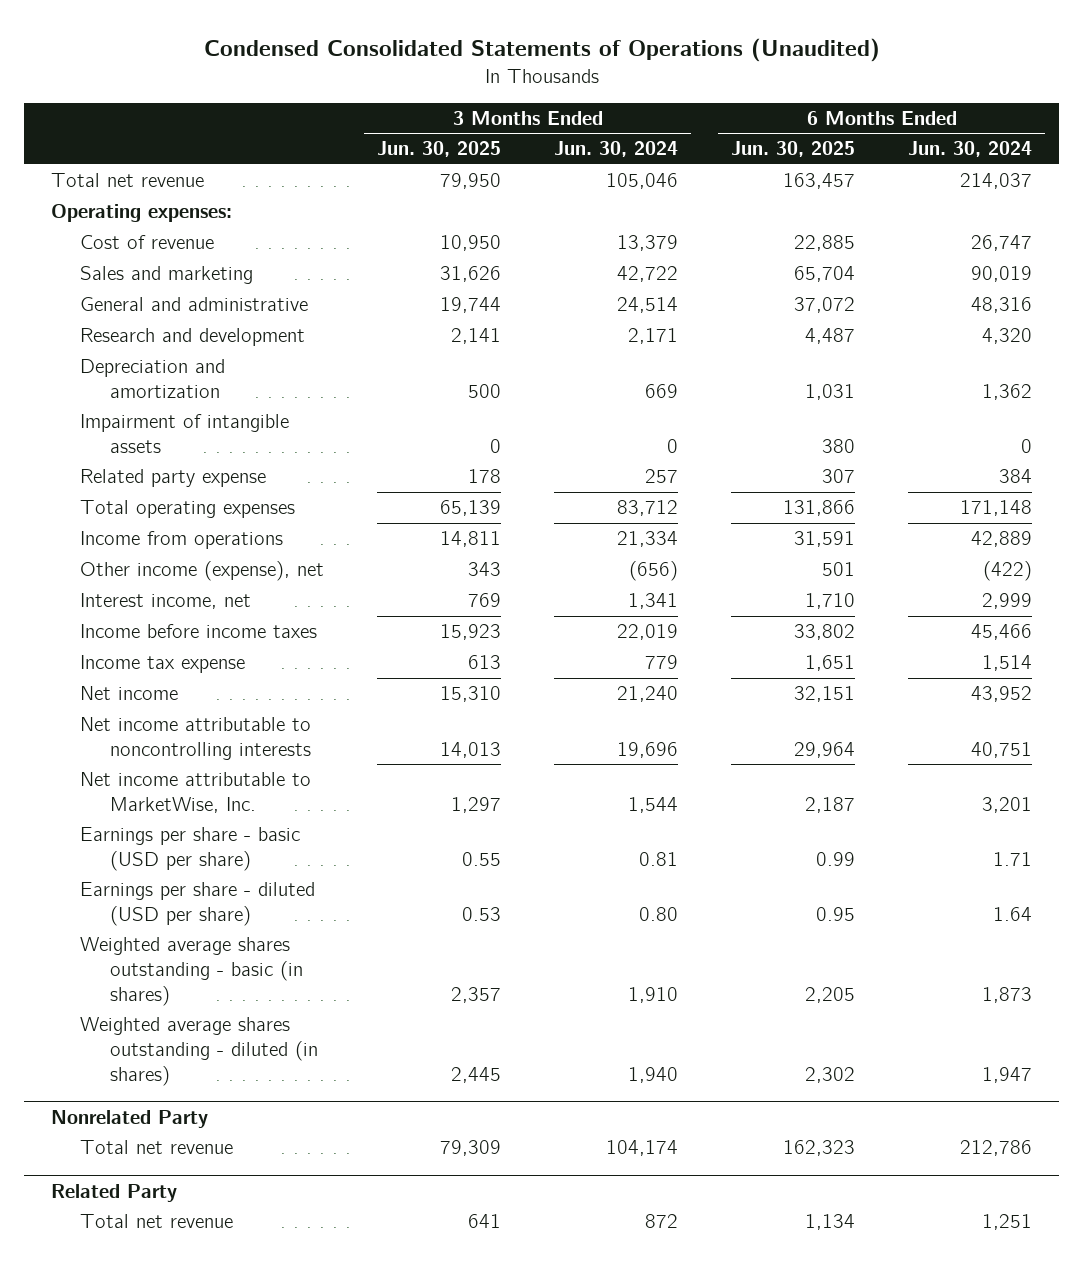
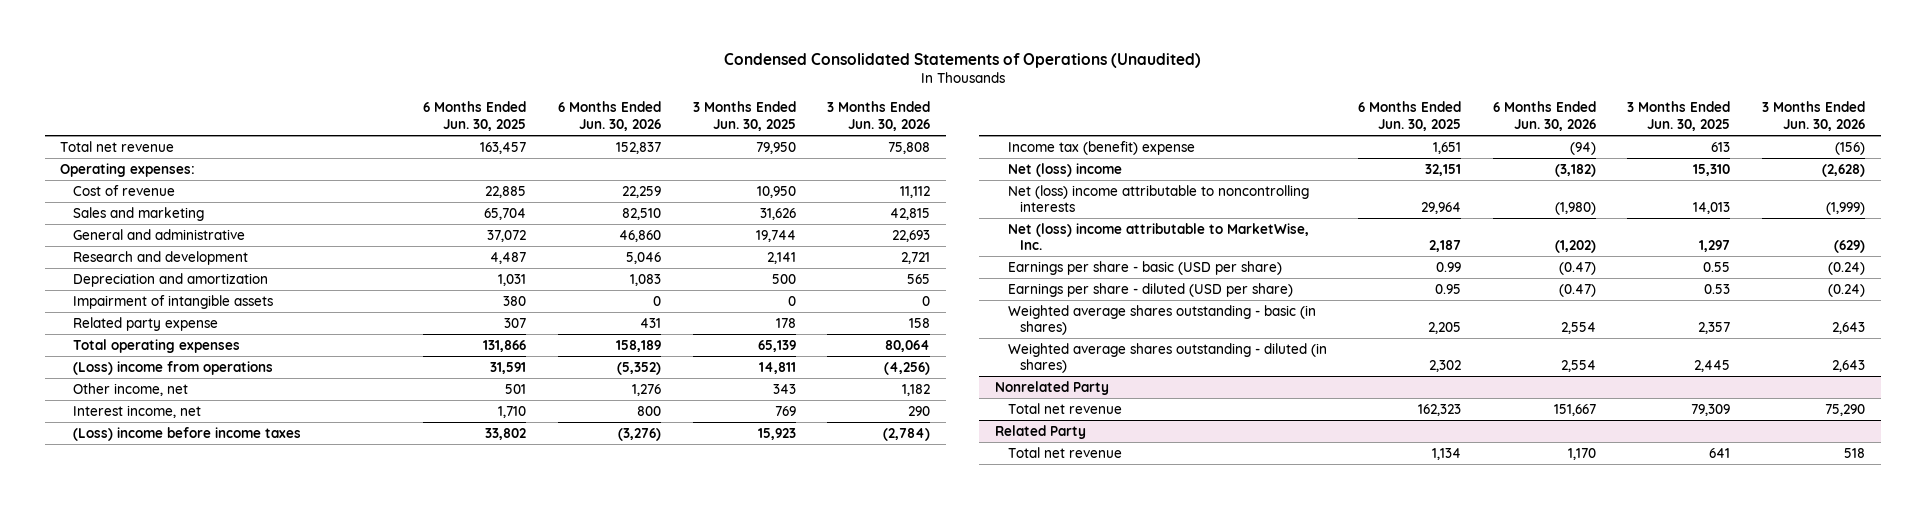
[554,141,679,158] Jun. 30, 2024 -> none
[908,141,1033,158] Jun. 30, 2024 -> none
none -> [558,101,662,131] 6 Months Ended Jun. 30, 2026
none -> [827,101,931,131] 3 Months Ended Jun. 30, 2026
[80,531,284,550] Income from operations -> [72,360,273,375] (Loss) income from operations
[80,561,325,582] Other income (expense), net -> [72,382,188,396] Other income, net
[80,624,318,639] Income before income taxes -> [72,426,301,441] (Loss) income before income taxes
[80,655,246,674] Income tax expense -> [1007,140,1195,155] Income tax (benefit) expense
[80,686,179,701] Net income -> [1007,162,1122,177] Net (loss) income
[80,717,312,760] Net income attributable to noncontrolling interests -> [1007,184,1309,213] Net (loss) income attributable to noncontrolling interests
[80,772,312,813] Net income attributable to MarketWise, Inc. -> [1007,222,1309,251] Net (loss) income attributable to MarketWise, Inc.

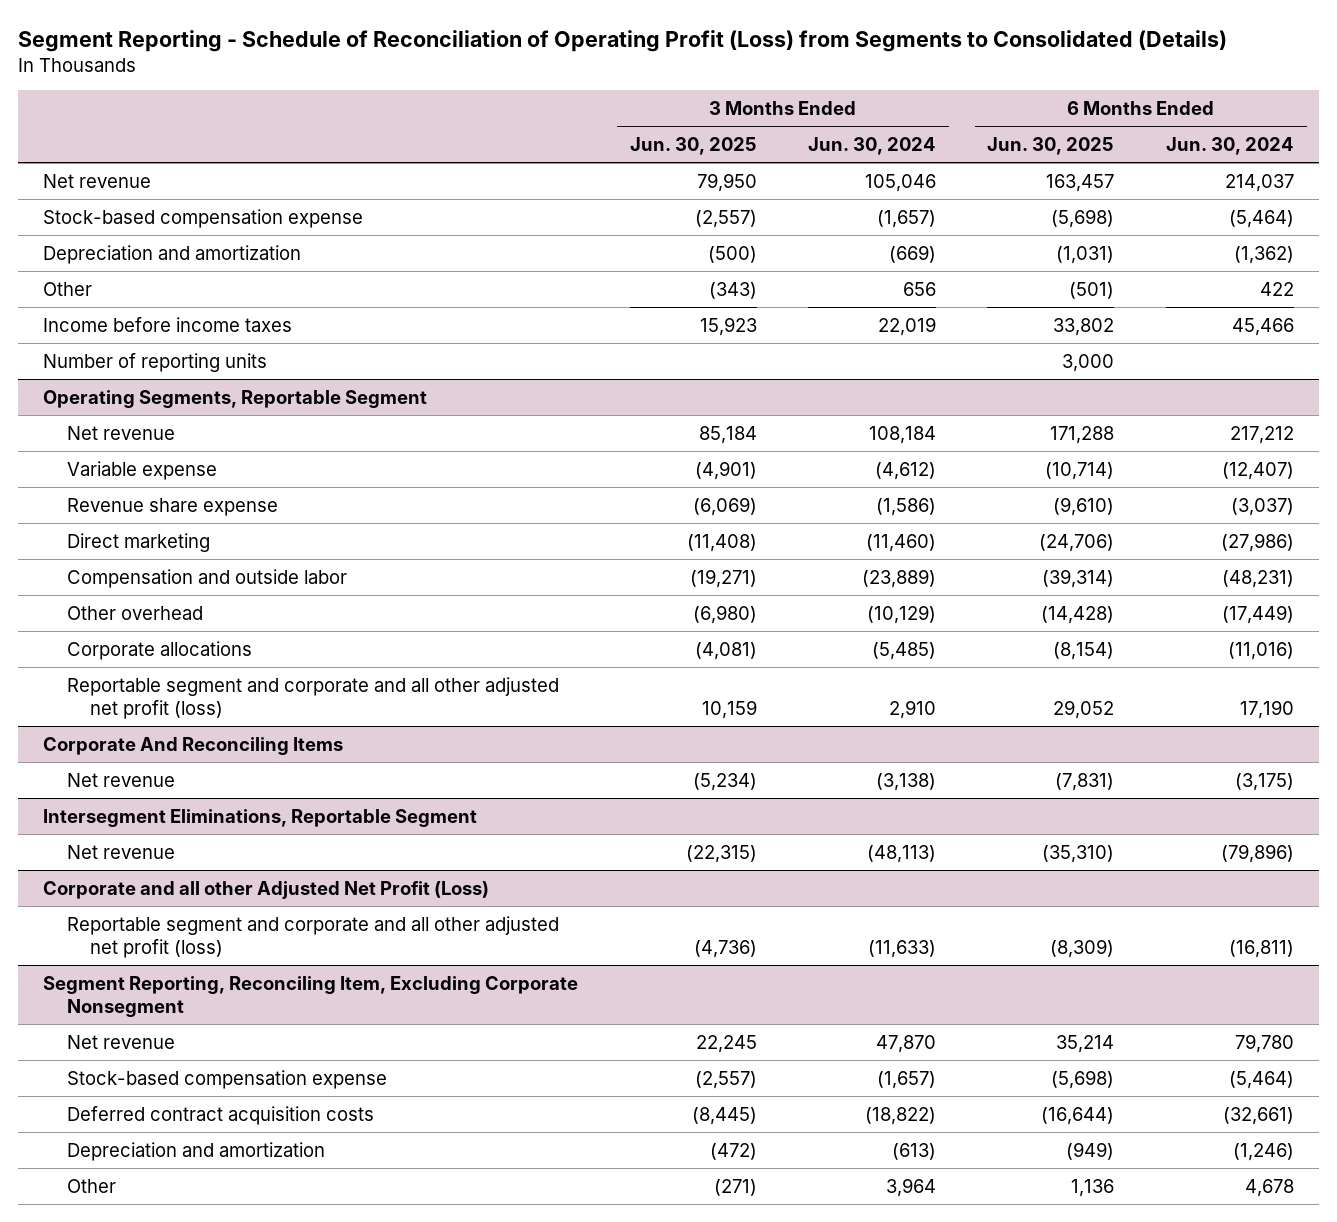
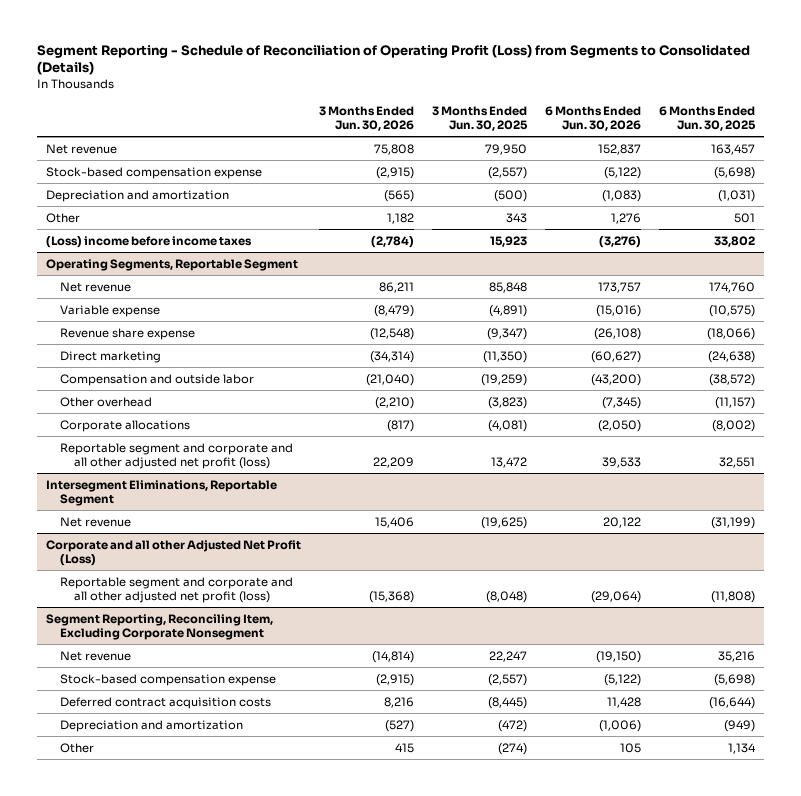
[808,136,937,155] Jun. 30, 2024 -> none
[1165,136,1294,155] Jun. 30, 2024 -> none
none -> [318,105,414,132] 3 Months Ended Jun. 30, 2026
none -> [544,105,641,132] 6 Months Ended Jun. 30, 2026
[43,352,268,372] Number of reporting units -> none
[708,281,757,299] (343) -> [505,212,527,223] 343
[1069,281,1115,299] (501) -> [733,212,755,223] 501
[43,316,293,332] Income before income taxes -> [45,235,252,248] (Loss) income before income taxes
[43,736,344,755] Corporate And Reconciling Items -> none
[66,772,175,787] Net revenue -> none
[698,425,757,444] 85,184 -> [488,281,527,293] 85,848
[1050,425,1115,444] 171,288 -> [708,281,755,293] 174,760
[694,460,757,480] (4,901) -> [488,304,527,317] (4,891)
[1045,461,1115,480] (10,714) -> [708,304,755,317] (10,575)
[692,496,757,516] (6,069) -> [486,327,527,340] (9,347)
[1053,496,1115,516] (9,610) -> [706,327,755,340] (18,066)
[686,533,757,552] (11,408) -> [482,350,527,363] (11,350)
[1039,533,1115,552] (24,706) -> [707,350,755,363] (24,638)
[689,568,757,588] (19,271) -> [480,373,527,386] (19,259)
[1042,568,1115,588] (39,314) -> [708,373,755,386] (38,572)
[692,604,757,624] (6,980) -> [487,396,527,409] (3,823)
[1041,605,1115,624] (14,428) -> [714,396,755,409] (11,157)
[1053,641,1115,660] (8,154) -> [711,419,755,432] (8,002)
[701,699,757,719] 10,159 -> [490,456,527,468] 13,472
[1053,699,1115,719] 29,052 -> [718,456,755,468] 32,551
[685,844,757,863] (22,315) -> [480,516,527,529] (19,625)
[1042,844,1115,863] (35,310) -> [710,516,755,529] (31,199)
[693,939,757,958] (4,736) -> [485,590,527,603] (8,048)
[1050,938,1115,958] (8,309) -> [710,590,755,603] (11,808)
[695,1034,757,1053] 22,245 -> [488,650,527,662] 22,247
[1056,1034,1115,1053] 35,214 -> [717,650,755,662] 35,216
[713,1178,757,1196] (271) -> [497,742,527,755] (274)
[1071,1178,1115,1197] 1,136 -> [727,742,756,754] 1,134

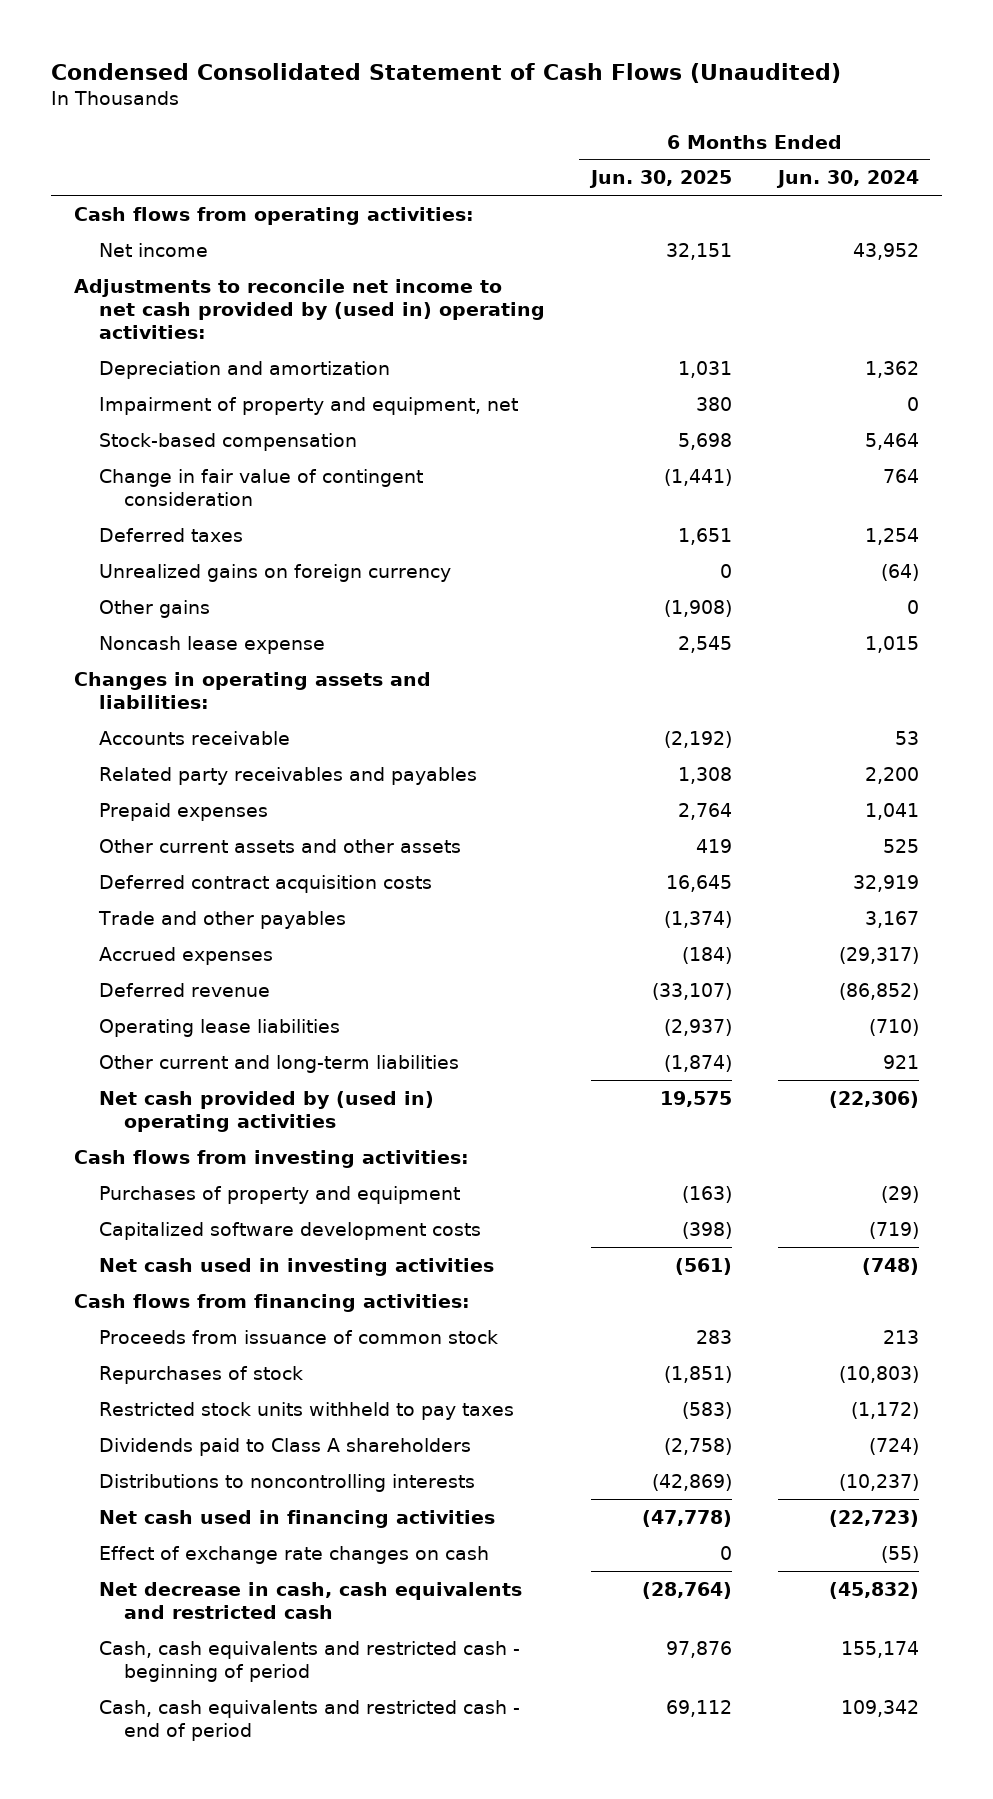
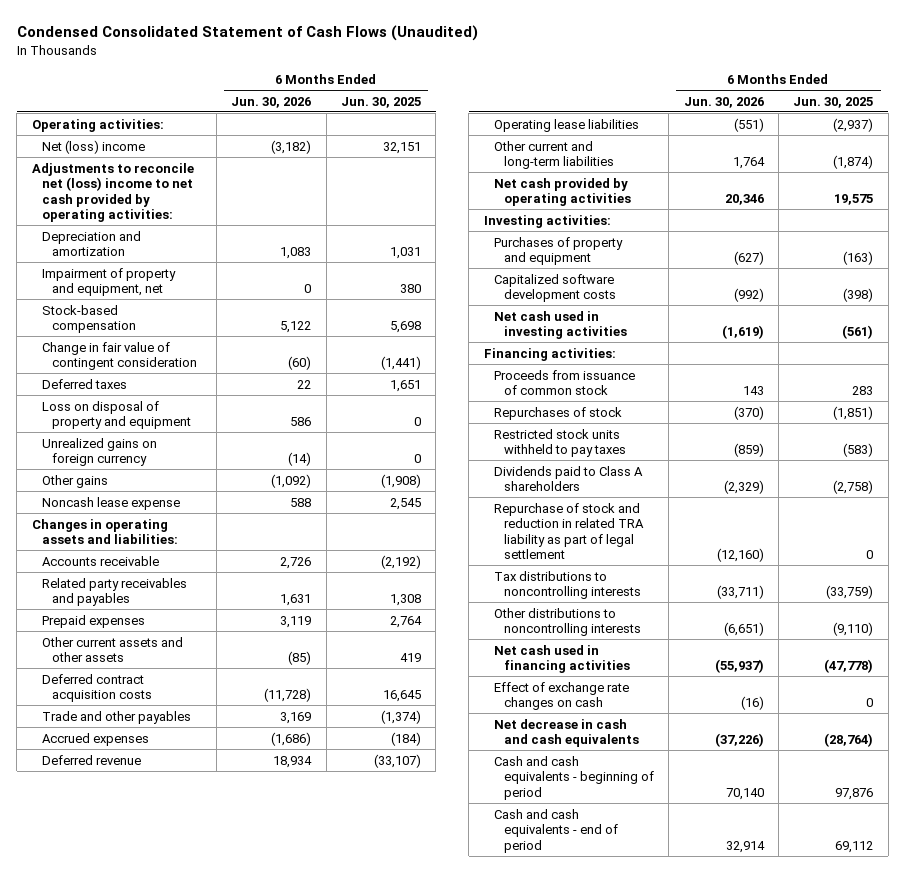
[775,170,919,189] Jun. 30, 2024 -> none
none -> [231,96,312,108] Jun. 30, 2026
[74,206,475,225] Cash flows from operating activities: -> [31,118,164,132] Operating activities:
[98,242,208,257] Net income -> [41,139,145,154] Net (loss) income
[74,278,545,339] Adjustments to reconcile net income to net cash provided by (used in) operating activities: -> [31,162,194,223] Adjustments to reconcile net (loss) income to net cash provided by operating activities:
none -> [41,400,191,430] Loss on disposal of property and equipment
[98,1090,434,1132] Net cash provided by (used in) operating activities -> [493,177,631,207] Net cash provided by operating activities
[74,1149,470,1168] Cash flows from investing activities: -> [483,214,611,228] Investing activities:
[74,1293,471,1312] Cash flows from financing activities: -> [483,347,616,361] Financing activities:
none -> [493,502,644,560] Repurchase of stock and reduction in related TRA liability as part of legal settlement
none -> [493,570,641,600] Tax distributions to noncontrolling interests
[98,1473,475,1492] Distributions to noncontrolling interests -> [493,607,641,637] Other distributions to noncontrolling interests
[651,1473,732,1491] (42,869) -> [833,622,874,637] (9,110)
[98,1581,522,1619] Net decrease in cash, cash equivalents and restricted cash -> [493,718,639,748] Net decrease in cash and cash equivalents
[98,1640,520,1682] Cash, cash equivalents and restricted cash - beginning of period -> [493,755,654,800] Cash and cash equivalents - beginning of period
[98,1699,520,1741] Cash, cash equivalents and restricted cash - end of period -> [493,808,618,853] Cash and cash equivalents - end of period

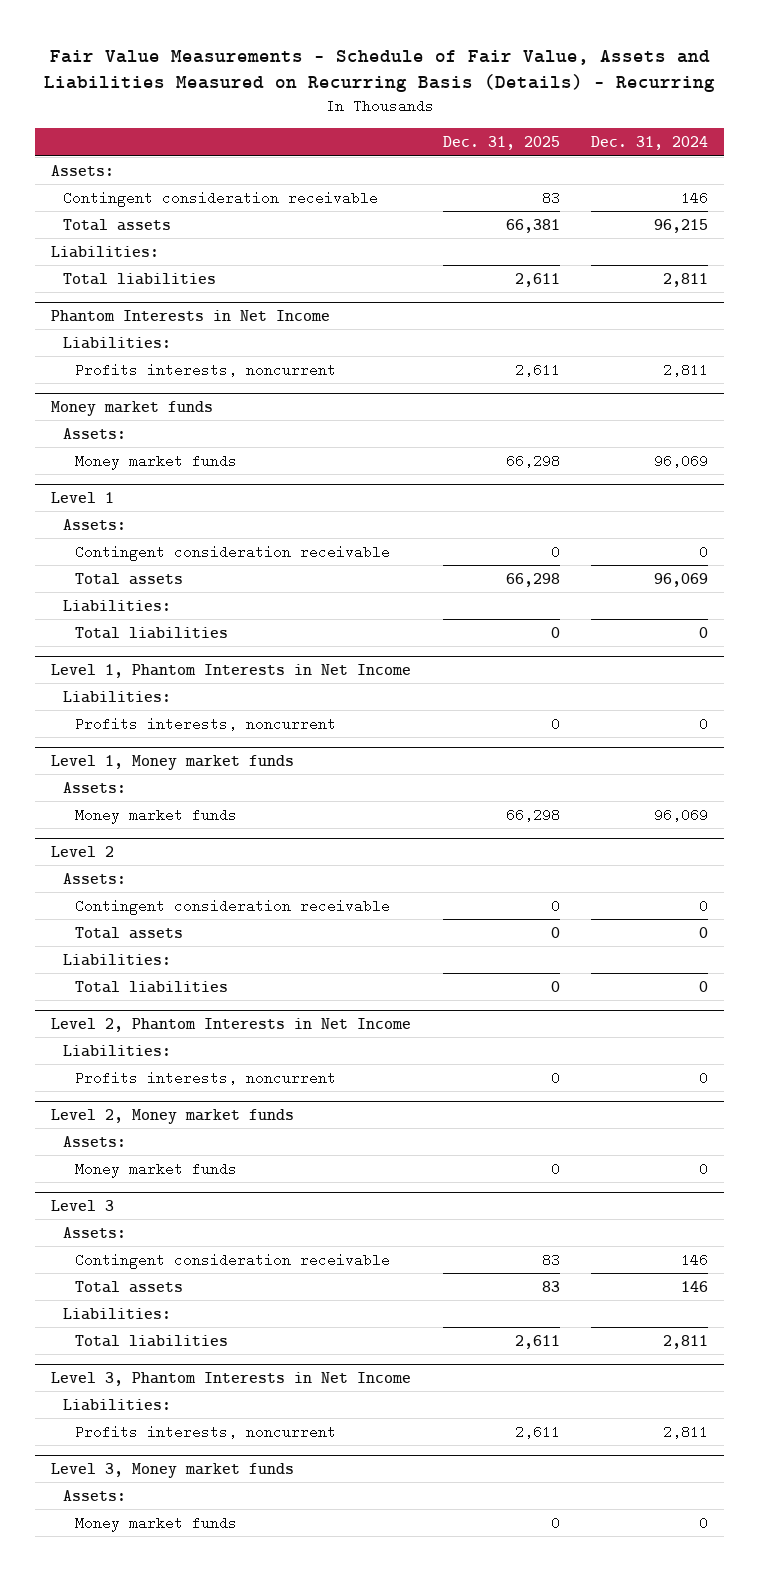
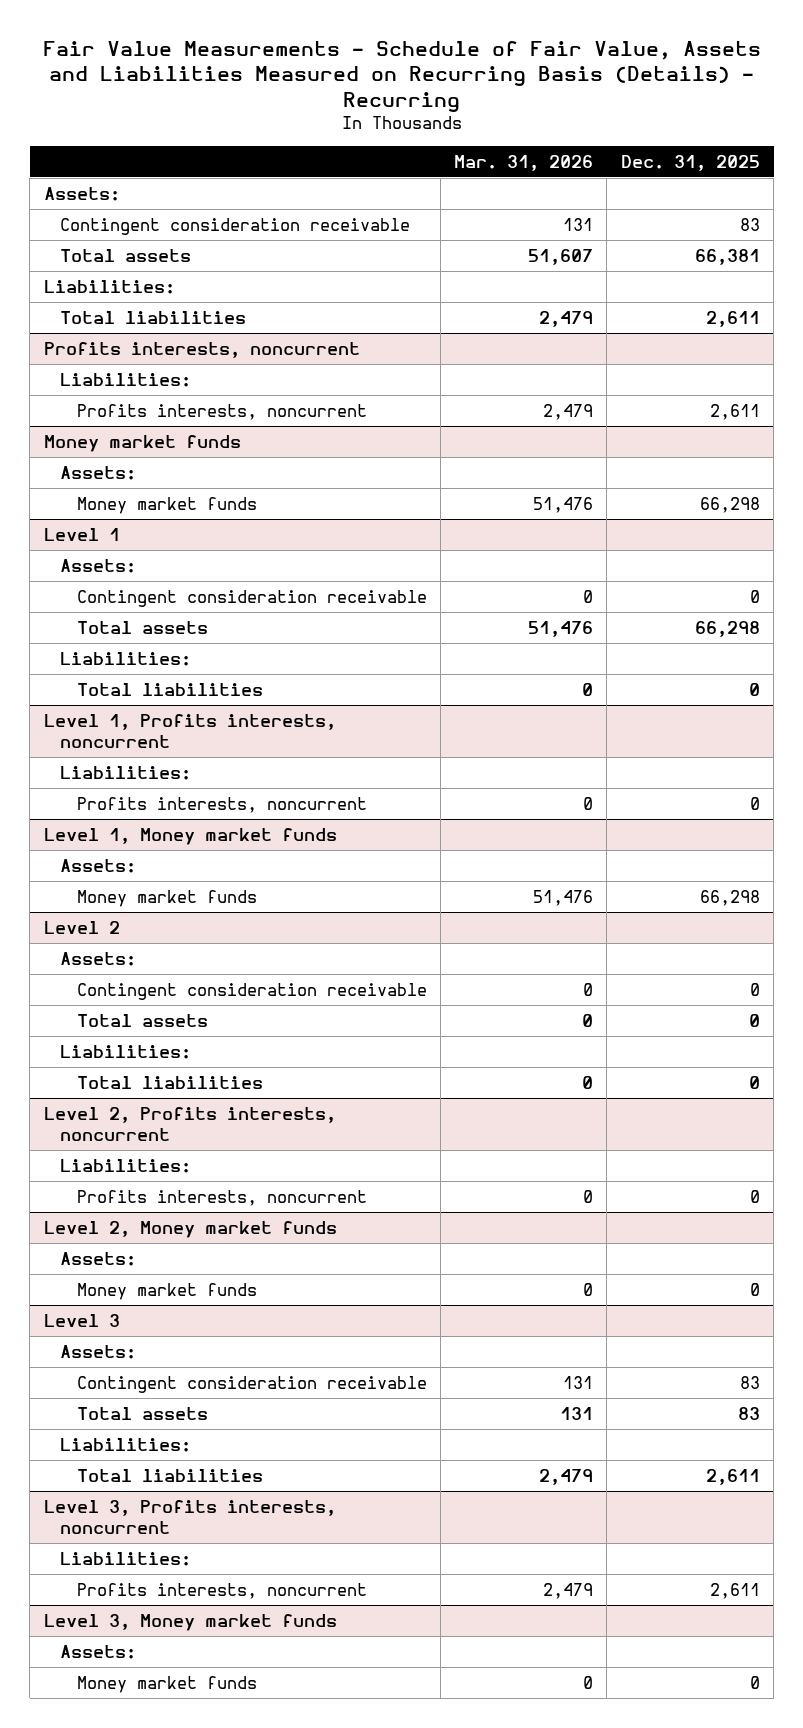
[591,136,709,151] Dec. 31, 2024 -> none
none -> [454,154,594,171] Mar. 31, 2026
[51,309,331,322] Phantom Interests in Net Income -> [43,341,360,358] Profits interests, noncurrent
[51,663,412,678] Level 1, Phantom Interests in Net Income -> none
none -> [43,713,336,748] Level 1, Profits interests, noncurrent
[51,1017,412,1032] Level 2, Phantom Interests in Net Income -> none
none -> [43,1106,336,1141] Level 2, Profits interests, noncurrent
[51,1371,412,1386] Level 3, Phantom Interests in Net Income -> none
none -> [43,1499,336,1534] Level 3, Profits interests, noncurrent

